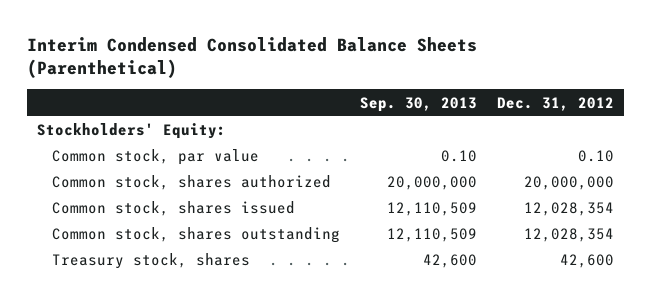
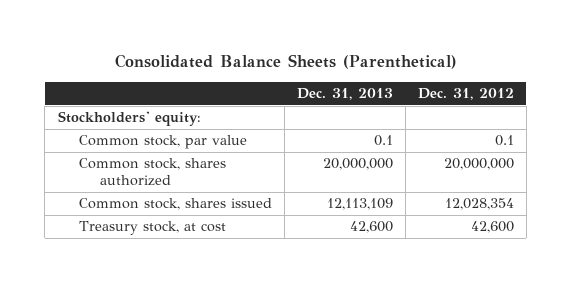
[27,36,478,79] Interim Condensed Consolidated Balance Sheets (Parenthetical) -> [114,54,457,70] Consolidated Balance Sheets (Parenthetical)
[360,96,478,112] Sep. 30, 2013 -> none
none -> [296,88,393,101] Dec. 31, 2013
[37,123,227,140] Stockholders' Equity: -> [57,111,201,127] Stockholders' equity:
[578,150,615,163] 0.10 -> [494,135,514,147] 0.1
[51,227,340,244] Common stock, shares outstanding -> none
[51,253,250,270] Treasury stock, shares -> [78,221,226,236] Treasury stock, at cost

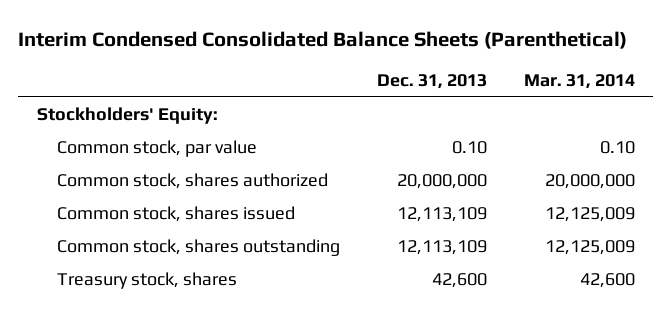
[114,54,457,70] Consolidated Balance Sheets (Parenthetical) -> [18,30,628,49] Interim Condensed Consolidated Balance Sheets (Parenthetical)
[417,88,514,101] Dec. 31, 2012 -> none
none -> [523,74,635,90] Mar. 31, 2014
[57,111,201,127] Stockholders' equity: -> [36,107,218,125] Stockholders' Equity:
[373,135,393,147] 0.1 -> [451,141,487,155] 0.10
none -> [56,239,340,257] Common stock, shares outstanding
[78,221,226,236] Treasury stock, at cost -> [56,272,237,290] Treasury stock, shares

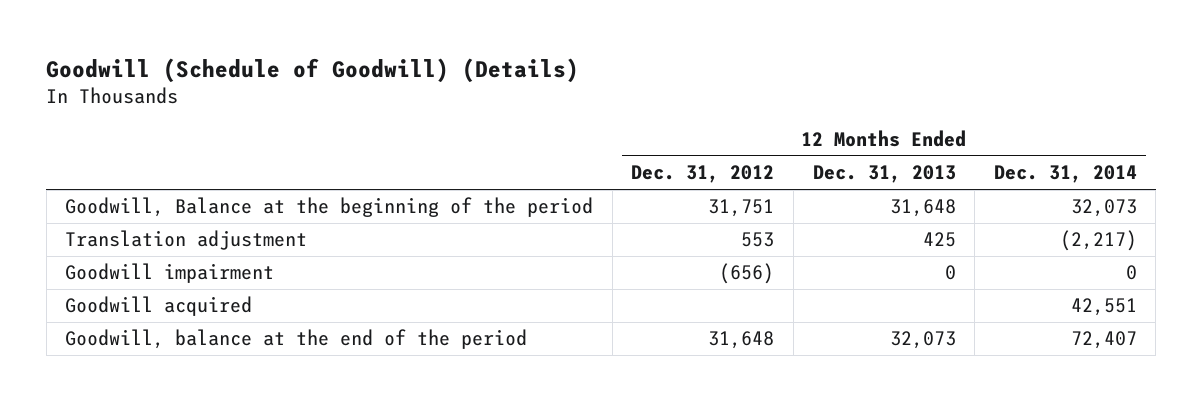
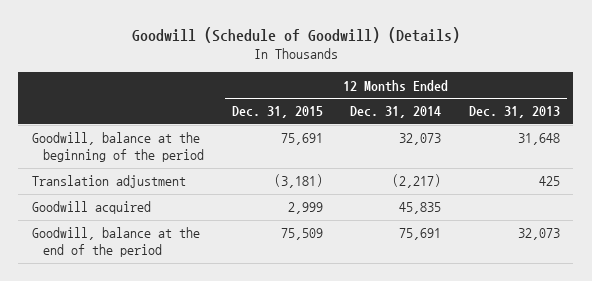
[631,165,775,184] Dec. 31, 2012 -> none
none -> [231,106,323,119] Dec. 31, 2015
[65,197,594,218] Goodwill, Balance at the beginning of the period -> [31,132,205,163] Goodwill, balance at the beginning of the period
[65,263,275,284] Goodwill impairment -> none
[1070,298,1137,317] 42,551 -> [399,202,442,215] 45,835
[1070,331,1137,350] 72,407 -> [399,228,442,241] 75,691

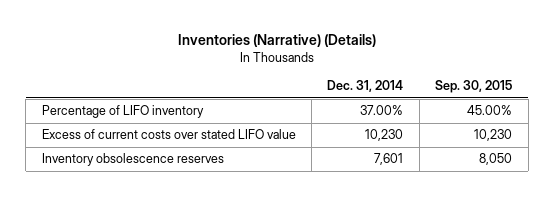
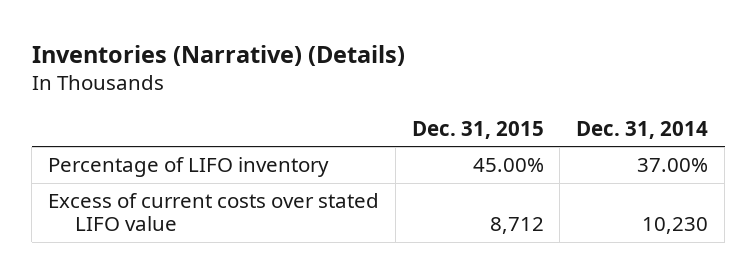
[435,80,513,94] Sep. 30, 2015 -> none
none -> [411,120,544,139] Dec. 31, 2015
[41,153,224,167] Inventory obsolescence reserves -> none

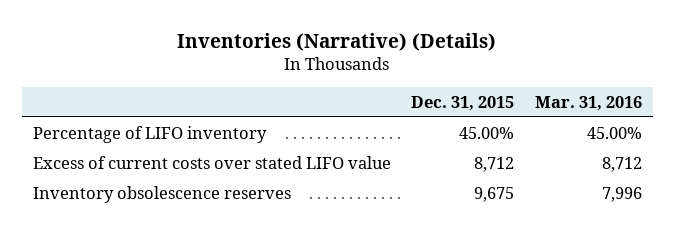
[576,120,709,139] Dec. 31, 2014 -> none
none -> [535,95,643,111] Mar. 31, 2016
none -> [32,185,291,203] Inventory obsolescence reserves

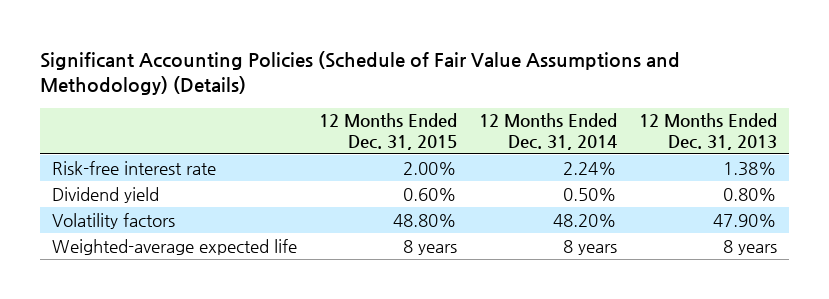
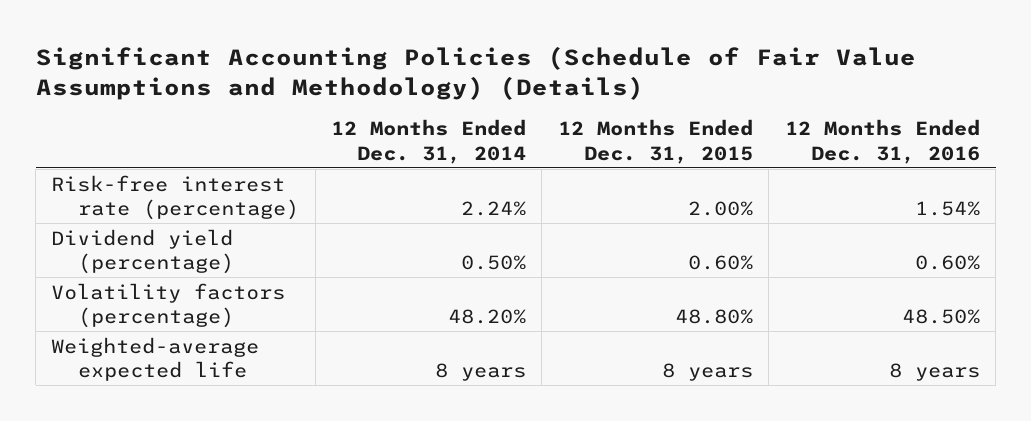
[639,113,778,150] 12 Months Ended Dec. 31, 2013 -> none
none -> [784,119,980,164] 12 Months Ended Dec. 31, 2016
[51,160,216,175] Risk-free interest rate -> [51,174,300,221] Risk-free interest rate (percentage)
[51,186,159,203] Dividend yield -> [51,228,235,275] Dividend yield (percentage)
[51,212,175,229] Volatility factors -> [51,282,286,329] Volatility factors (percentage)

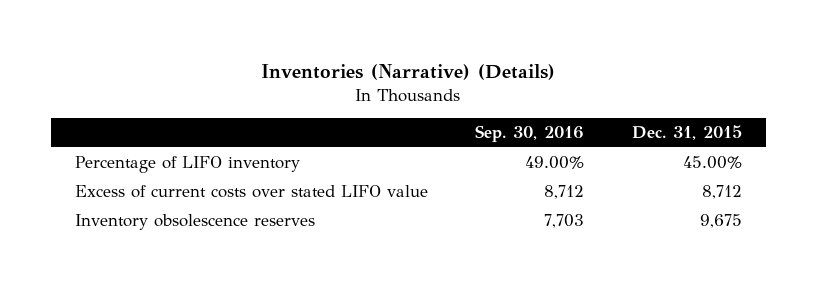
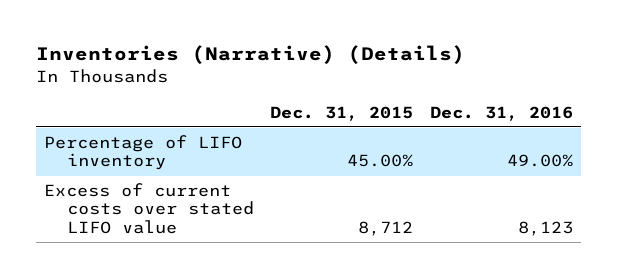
[475,125,585,143] Sep. 30, 2016 -> none
none -> [429,105,573,121] Dec. 31, 2016
[74,214,315,231] Inventory obsolescence reserves -> none

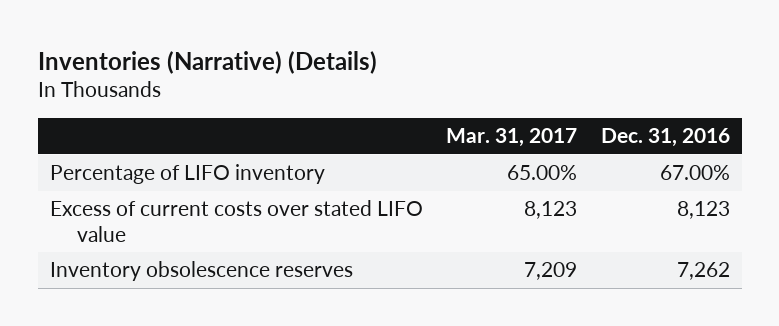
[270,105,414,121] Dec. 31, 2015 -> none
none -> [446,128,578,148] Mar. 31, 2017
[506,154,573,168] 49.00% -> [659,165,730,181] 67.00%
none -> [49,261,353,282] Inventory obsolescence reserves

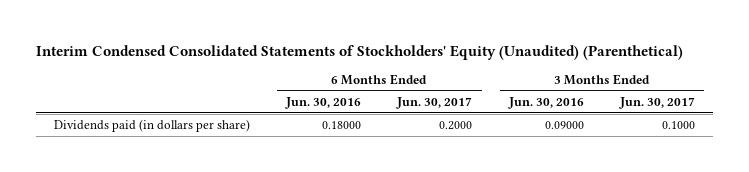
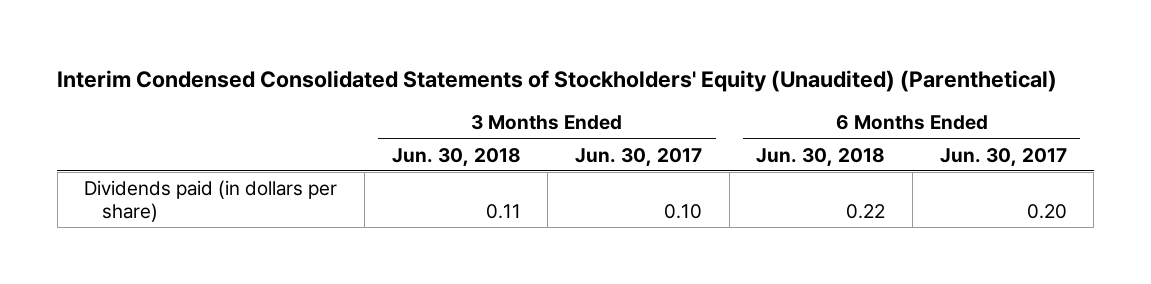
[285,96,362,109] Jun. 30, 2016 -> none
[507,96,584,109] Jun. 30, 2016 -> none
none -> [391,147,521,167] Jun. 30, 2018
none -> [756,147,886,167] Jun. 30, 2018
[439,121,473,131] 0.2000 -> [1026,203,1067,219] 0.20
[661,121,695,130] 0.1000 -> [664,203,703,219] 0.10

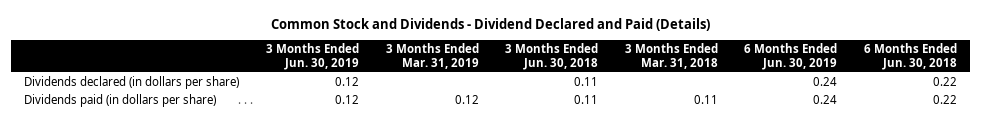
[57,70,1058,93] Interim Condensed Consolidated Statements of Stockholders' Equity (Unaudited) (Parenthetical) -> [270,17,710,31] Common Stock and Dividends - Dividend Declared and Paid (Details)
[575,147,703,167] Jun. 30, 2017 -> none
[939,147,1067,167] Jun. 30, 2017 -> none
none -> [265,42,359,70] 3 Months Ended Jun. 30, 2019
none -> [385,42,479,69] 3 Months Ended Mar. 31, 2019
none -> [624,42,718,69] 3 Months Ended Mar. 31, 2018
none -> [744,42,838,70] 6 Months Ended Jun. 30, 2019
none -> [24,76,240,90] Dividends declared (in dollars per share)

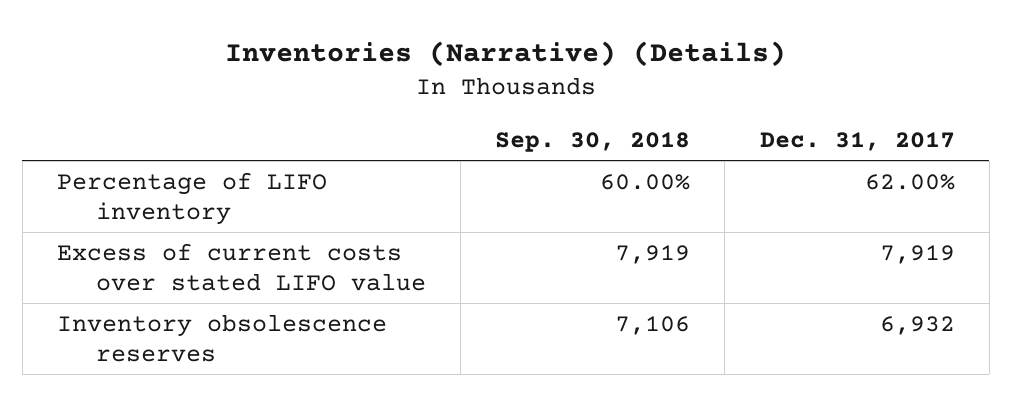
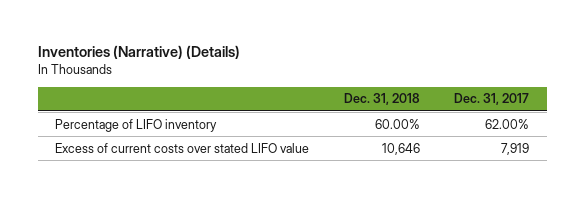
[495,132,691,153] Sep. 30, 2018 -> none
none -> [343,93,420,106] Dec. 31, 2018
[56,313,387,362] Inventory obsolescence reserves -> none

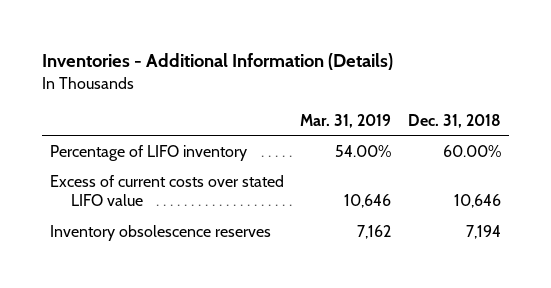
[37,45,240,60] Inventories (Narrative) (Details) -> [41,52,393,70] Inventories - Additional Information (Details)
[454,93,530,106] Dec. 31, 2017 -> none
none -> [300,113,392,128] Mar. 31, 2019
none -> [49,224,271,241] Inventory obsolescence reserves

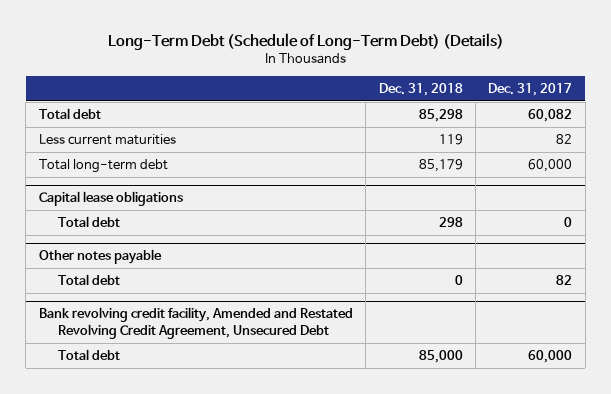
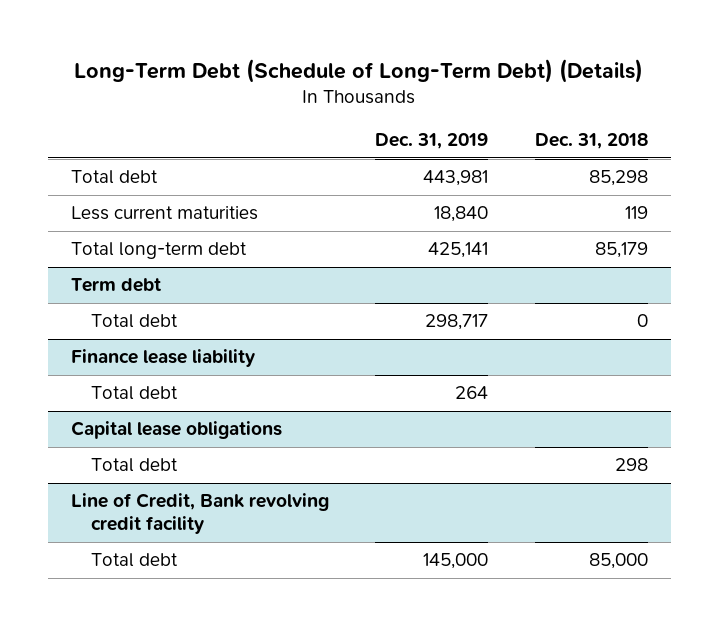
[488,83,573,97] Dec. 31, 2017 -> none
none -> [375,133,489,150] Dec. 31, 2019
none -> [71,278,162,293] Term debt
none -> [90,314,178,329] Total debt
none -> [71,349,256,368] Finance lease liability
none -> [90,386,178,401] Total debt
[38,249,162,265] Other notes payable -> none
[58,273,121,285] Total debt -> none
[38,307,353,340] Bank revolving credit facility, Amended and Restated Revolving Credit Agreement, Unsecured Debt -> none
none -> [71,493,330,535] Line of Credit, Bank revolving credit facility

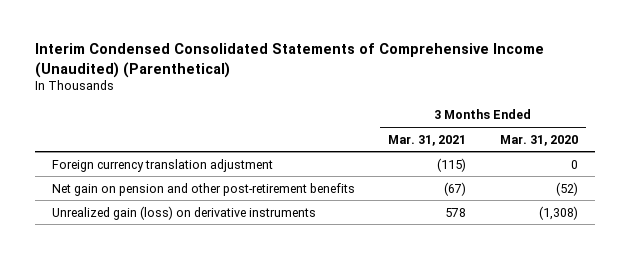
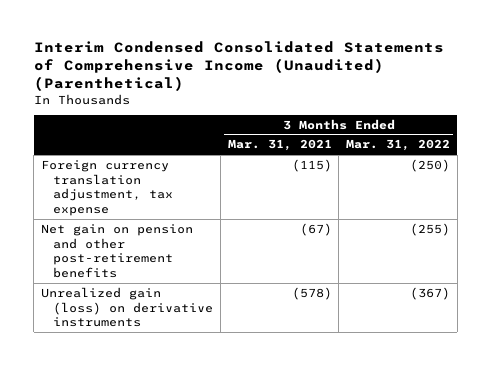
[499,134,578,146] Mar. 31, 2020 -> none
none -> [345,139,450,152] Mar. 31, 2022
[51,158,273,172] Foreign currency translation adjustment -> [40,159,174,217] Foreign currency translation adjustment, tax expense
[445,207,467,217] 578 -> [291,286,332,300] (578)

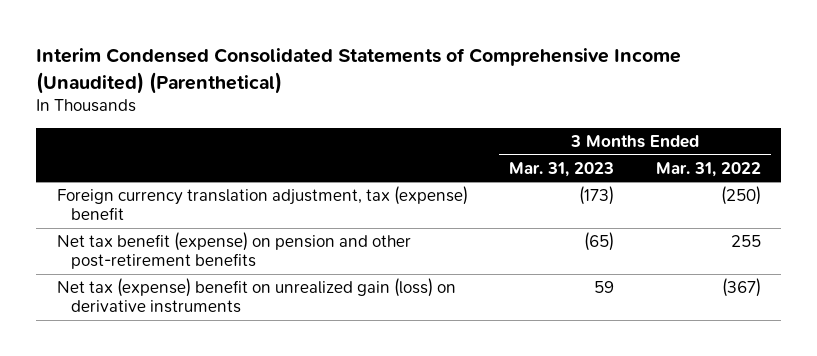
[227,139,332,152] Mar. 31, 2021 -> none
none -> [509,161,615,177] Mar. 31, 2023
[40,159,174,217] Foreign currency translation adjustment, tax expense -> [56,185,468,221] Foreign currency translation adjustment, tax (expense) benefit
[40,223,193,279] Net gain on pension and other post-retirement benefits -> [56,231,411,270] Net tax benefit (expense) on pension and other post-retirement benefits
[409,222,450,236] (255) -> [730,234,761,247] 255
[40,286,214,328] Unrealized gain (loss) on derivative instruments -> [56,277,456,314] Net tax (expense) benefit on unrealized gain (loss) on derivative instruments

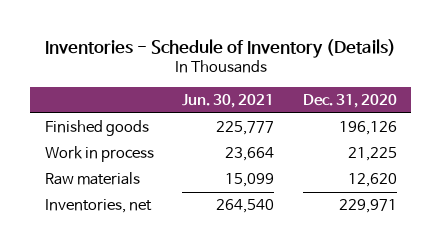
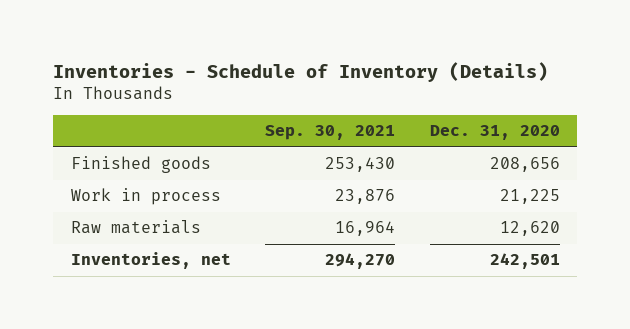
[182,93,275,108] Jun. 30, 2021 -> none
none -> [265,125,396,141] Sep. 30, 2021
[338,121,397,136] 196,126 -> [489,157,560,173] 208,656
[338,199,397,214] 229,971 -> [489,253,560,270] 242,501

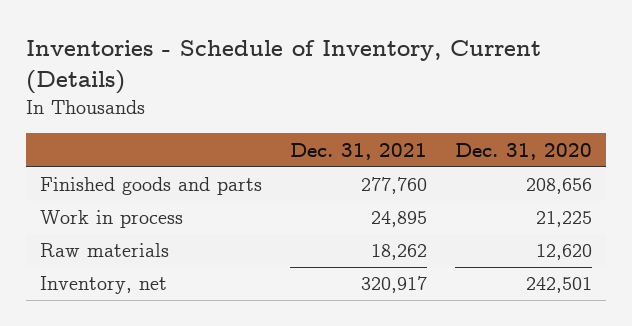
[53,61,549,82] Inventories - Schedule of Inventory (Details) -> [25,40,541,94] Inventories - Schedule of Inventory, Current (Details)
[265,125,396,141] Sep. 30, 2021 -> none
none -> [289,142,427,160] Dec. 31, 2021
[70,156,211,174] Finished goods -> [39,177,262,196] Finished goods and parts
[70,252,231,270] Inventories, net -> [39,276,167,295] Inventory, net

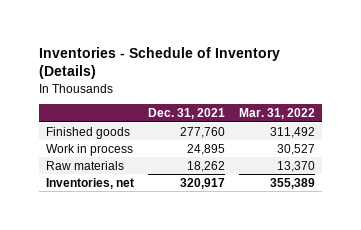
[25,40,541,94] Inventories - Schedule of Inventory, Current (Details) -> [39,46,281,80] Inventories - Schedule of Inventory (Details)
[454,142,592,160] Dec. 31, 2020 -> none
none -> [238,108,315,120] Mar. 31, 2022
[39,177,262,196] Finished goods and parts -> [46,126,131,139] Finished goods
[39,276,167,295] Inventory, net -> [46,177,135,189] Inventories, net

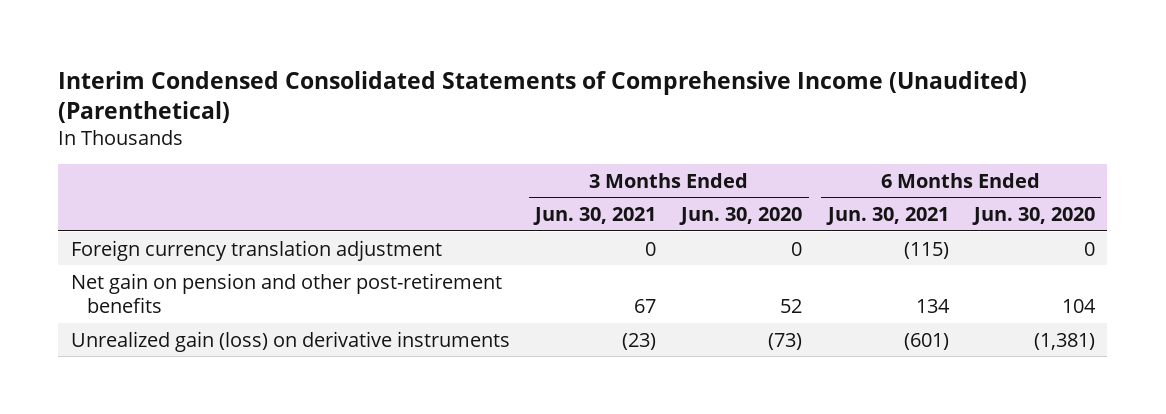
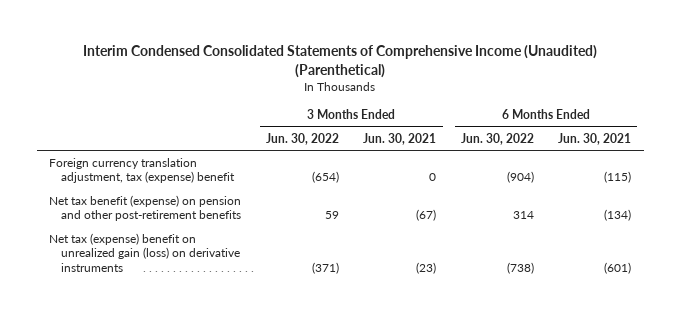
[679,207,803,226] Jun. 30, 2020 -> none
[971,207,1095,226] Jun. 30, 2020 -> none
none -> [265,132,339,145] Jun. 30, 2022
none -> [460,132,534,145] Jun. 30, 2022
[71,239,443,261] Foreign currency translation adjustment -> [49,158,235,184] Foreign currency translation adjustment, tax (expense) benefit
[71,272,503,314] Net gain on pension and other post-retirement benefits -> [49,195,242,222] Net tax benefit (expense) on pension and other post-retirement benefits
[634,299,657,314] 67 -> [416,209,437,222] (67)
[915,299,950,314] 134 -> [604,209,632,222] (134)
[71,330,511,352] Unrealized gain (loss) on derivative instruments -> [49,233,240,272] Net tax (expense) benefit on unrealized gain (loss) on derivative instruments

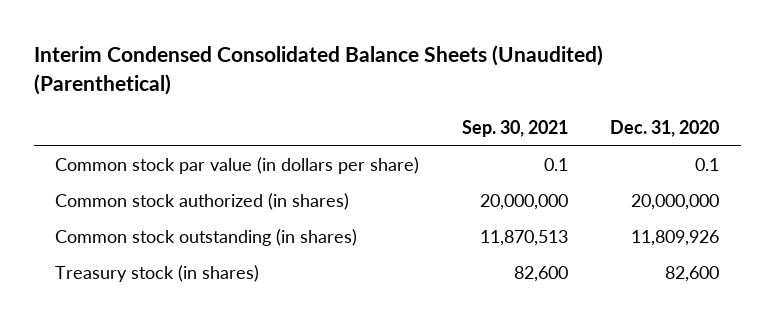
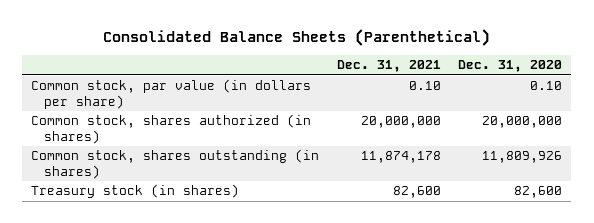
[34,45,604,95] Interim Condensed Consolidated Balance Sheets (Unaudited) (Parenthetical) -> [102,29,490,47] Consolidated Balance Sheets (Parenthetical)
[461,119,568,137] Sep. 30, 2021 -> none
none -> [336,60,441,73] Dec. 31, 2021
[55,156,420,174] Common stock par value (in dollars per share) -> [31,79,312,110] Common stock, par value (in dollars per share)
[695,157,720,171] 0.1 -> [530,81,563,91] 0.10
[55,192,350,210] Common stock authorized (in shares) -> [31,114,312,145] Common stock, shares authorized (in shares)
[55,228,358,246] Common stock outstanding (in shares) -> [31,149,320,180] Common stock, shares outstanding (in shares)

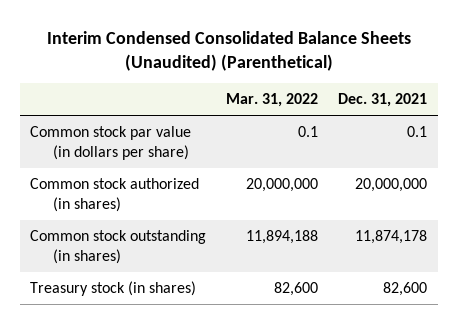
[102,29,490,47] Consolidated Balance Sheets (Parenthetical) -> [46,30,411,71] Interim Condensed Consolidated Balance Sheets (Unaudited) (Parenthetical)
[458,60,563,73] Dec. 31, 2020 -> none
none -> [226,93,319,108] Mar. 31, 2022
[31,79,312,110] Common stock, par value (in dollars per share) -> [29,126,191,160] Common stock par value (in dollars per share)
[408,81,441,91] 0.10 -> [407,126,428,138] 0.1
[31,114,312,145] Common stock, shares authorized (in shares) -> [29,178,199,212] Common stock authorized (in shares)
[31,149,320,180] Common stock, shares outstanding (in shares) -> [29,230,206,264] Common stock outstanding (in shares)

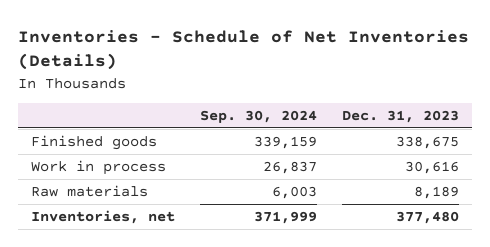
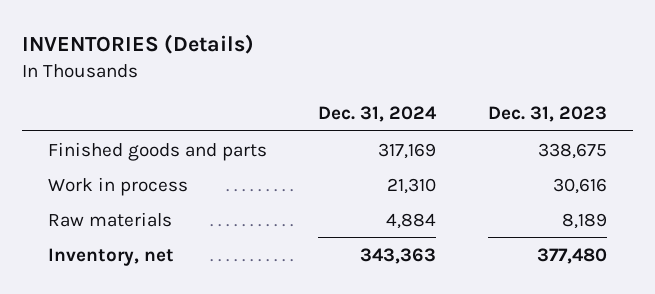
[17,30,469,71] Inventories - Schedule of Net Inventories (Details) -> [22,34,255,55] INVENTORIES (Details)
[199,110,317,124] Sep. 30, 2024 -> none
none -> [318,105,438,122] Dec. 31, 2024
[30,134,157,150] Finished goods -> [47,141,267,161] Finished goods and parts
[30,209,175,224] Inventories, net -> [47,247,174,266] Inventory, net

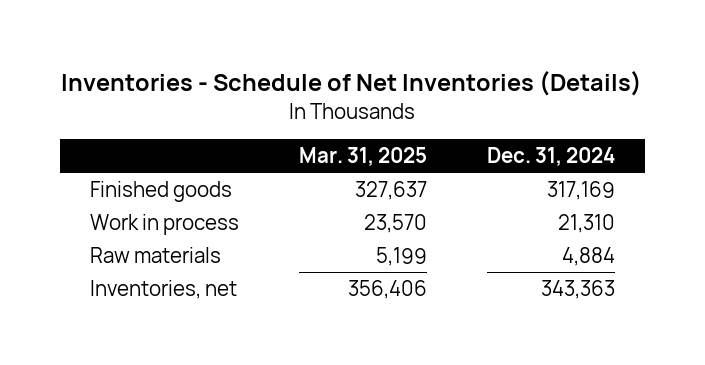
[22,34,255,55] INVENTORIES (Details) -> [61,71,643,97] Inventories - Schedule of Net Inventories (Details)
[487,105,607,122] Dec. 31, 2023 -> none
none -> [298,146,427,166] Mar. 31, 2025
[47,141,267,161] Finished goods and parts -> [89,181,232,203] Finished goods
[47,247,174,266] Inventory, net -> [89,280,237,300] Inventories, net

